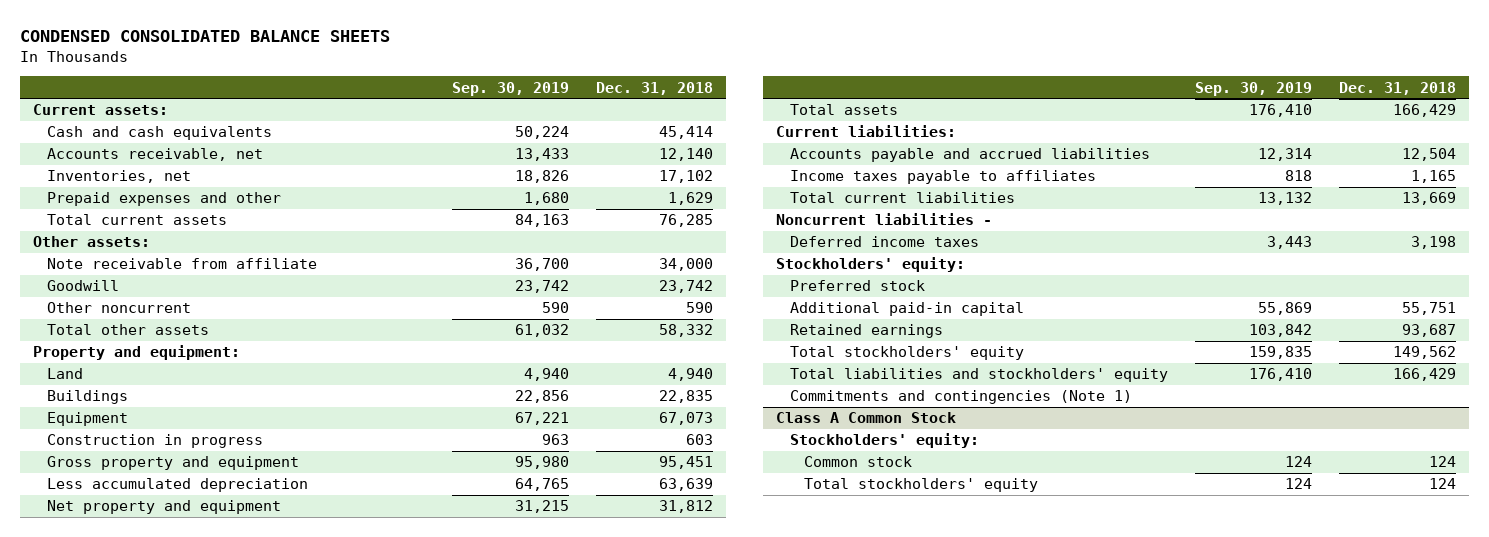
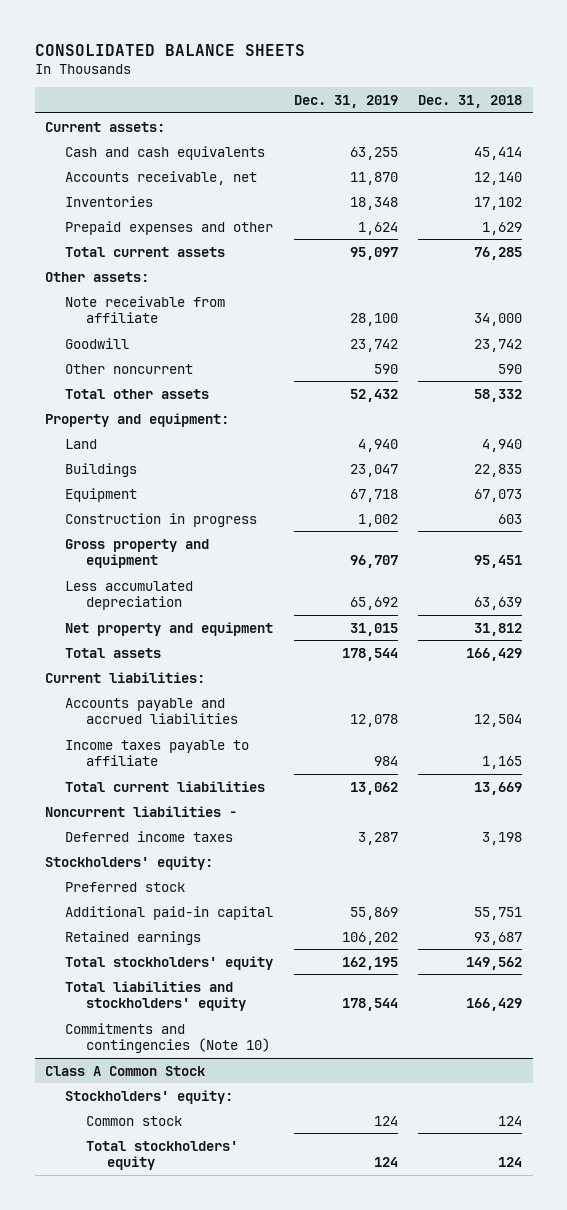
[19,30,390,43] CONDENSED CONSOLIDATED BALANCE SHEETS -> [34,43,305,56] CONSOLIDATED BALANCE SHEETS
[452,81,570,96] Sep. 30, 2019 -> none
none -> [293,95,398,109] Dec. 31, 2019
[47,170,192,184] Inventories, net -> [65,195,154,207] Inventories
[790,170,1097,185] Income taxes payable to affiliates -> [65,739,250,767] Income taxes payable to affiliate
[790,390,1133,405] Commitments and contingencies (Note 1) -> [65,1022,270,1054] Commitments and contingencies (Note 10)

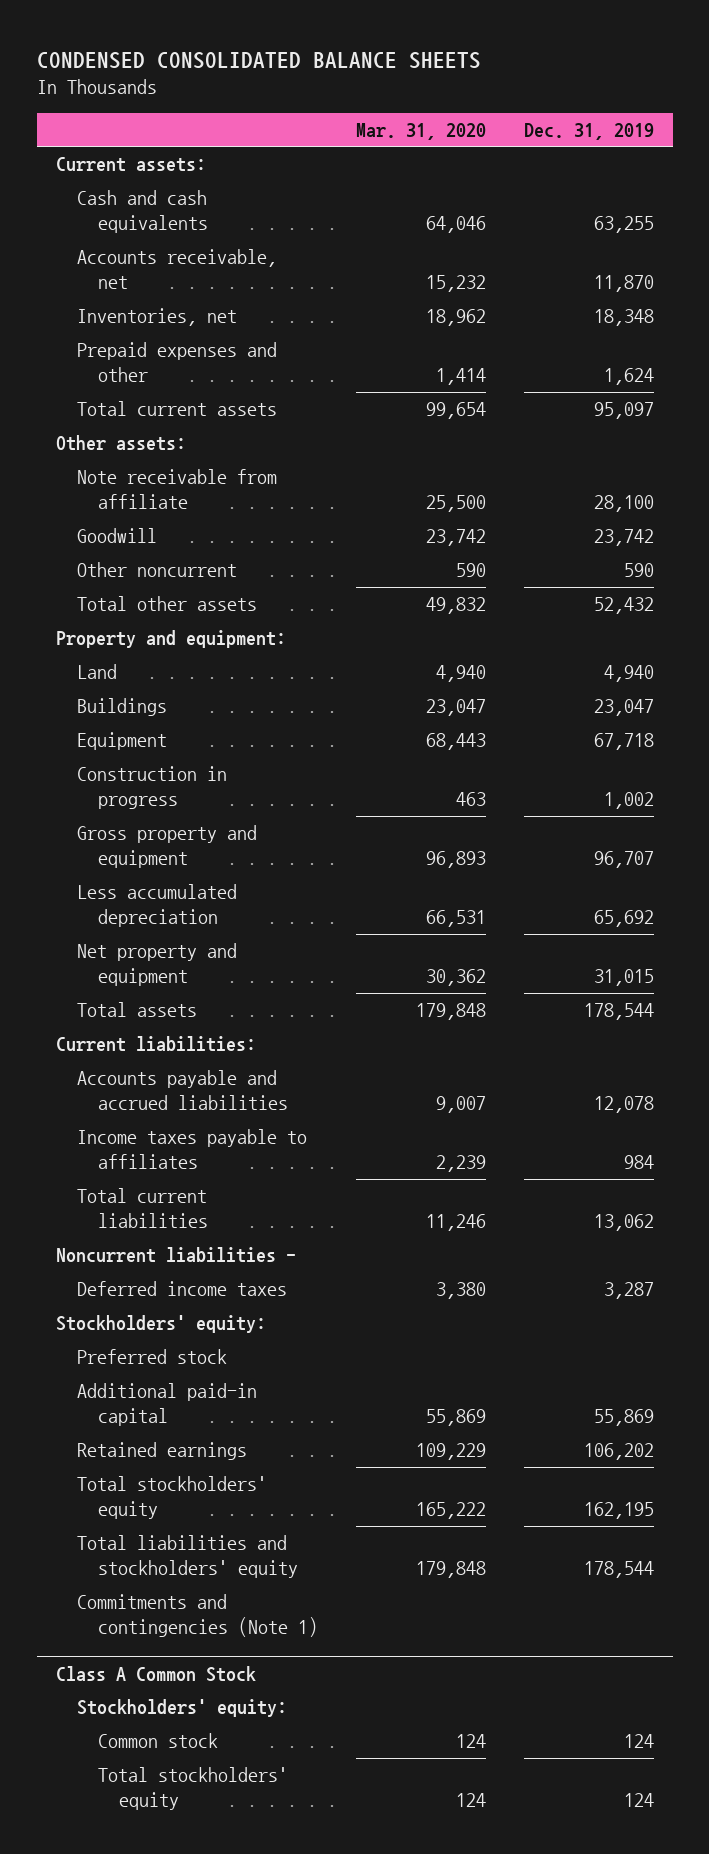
[34,43,305,56] CONSOLIDATED BALANCE SHEETS -> [36,51,481,69] CONDENSED CONSOLIDATED BALANCE SHEETS
[418,95,523,109] Dec. 31, 2018 -> none
none -> [355,122,486,140] Mar. 31, 2020
[65,195,154,207] Inventories -> [76,308,237,327] Inventories, net
[65,739,250,767] Income taxes payable to affiliate -> [76,1129,307,1169] Income taxes payable to affiliates
[65,1022,270,1054] Commitments and contingencies (Note 10) -> [76,1594,319,1637] Commitments and contingencies (Note 1)

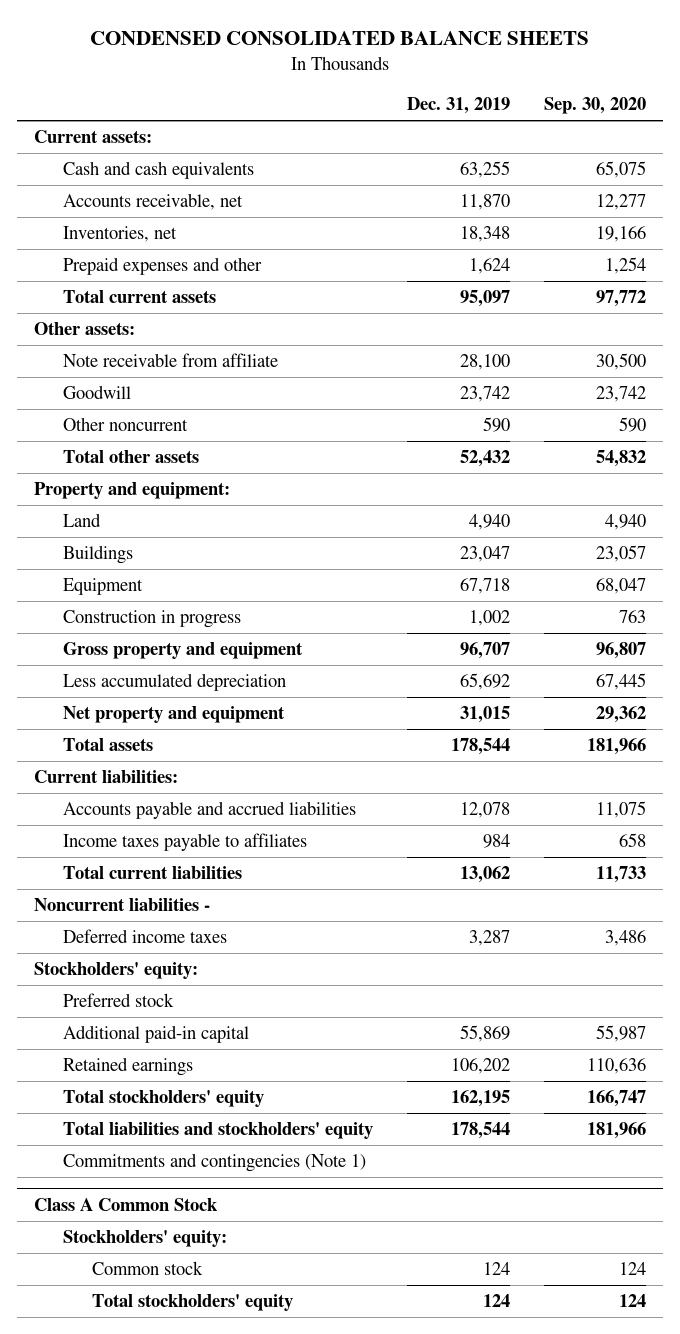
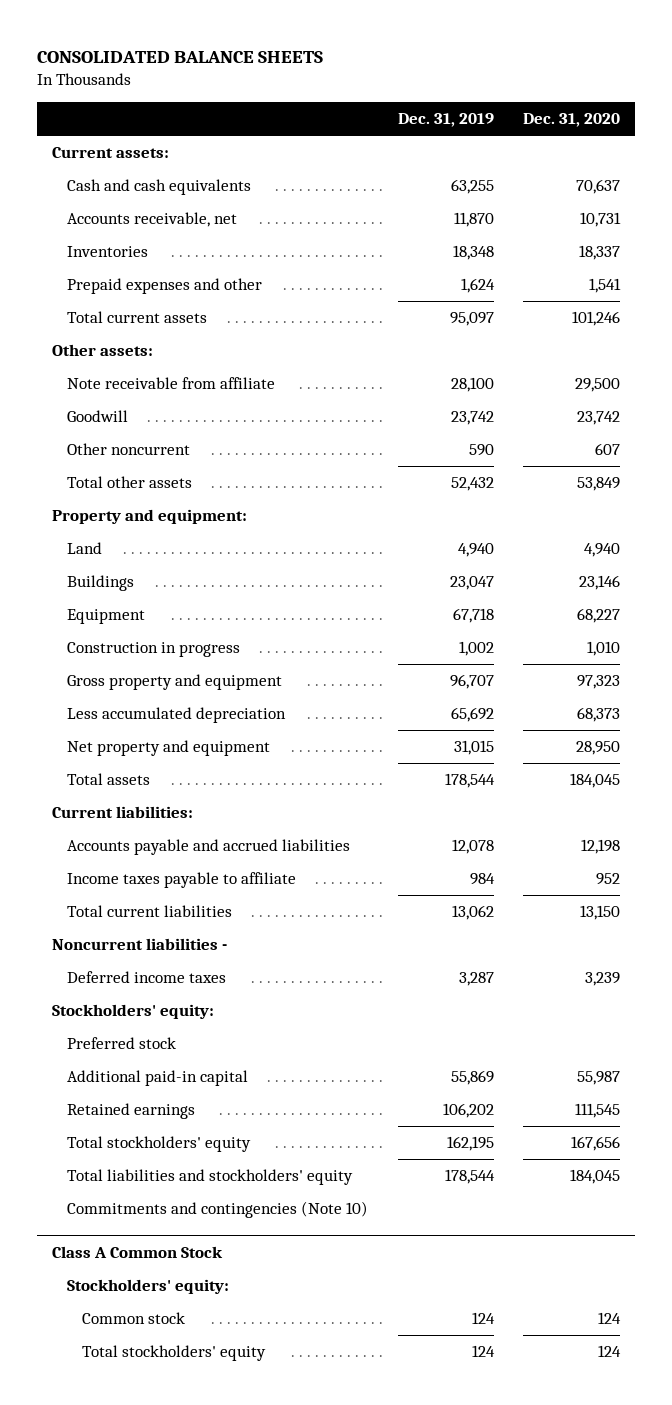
[90,31,590,46] CONDENSED CONSOLIDATED BALANCE SHEETS -> [36,50,323,63] CONSOLIDATED BALANCE SHEETS
[544,97,647,115] Sep. 30, 2020 -> none
none -> [523,112,621,127] Dec. 31, 2020
[62,226,177,243] Inventories, net -> [67,246,149,258] Inventories
[62,833,307,852] Income taxes payable to affiliates -> [67,872,297,889] Income taxes payable to affiliate
[62,1153,366,1173] Commitments and contingencies (Note 1) -> [67,1201,369,1219] Commitments and contingencies (Note 10)

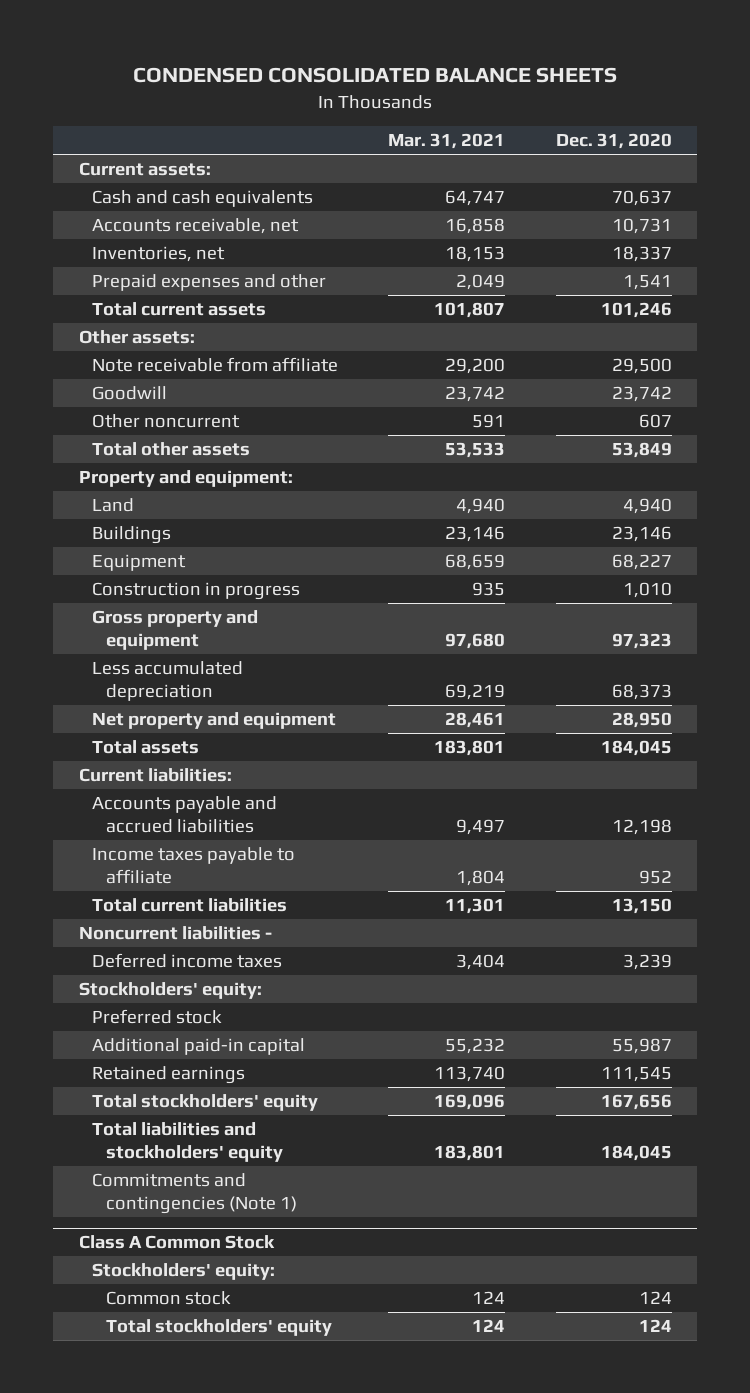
[36,50,323,63] CONSOLIDATED BALANCE SHEETS -> [133,67,618,84] CONDENSED CONSOLIDATED BALANCE SHEETS
[397,112,494,127] Dec. 31, 2019 -> none
none -> [388,133,506,150] Mar. 31, 2021
[67,246,149,258] Inventories -> [92,245,226,262] Inventories, net
[67,1201,369,1219] Commitments and contingencies (Note 10) -> [92,1172,297,1214] Commitments and contingencies (Note 1)

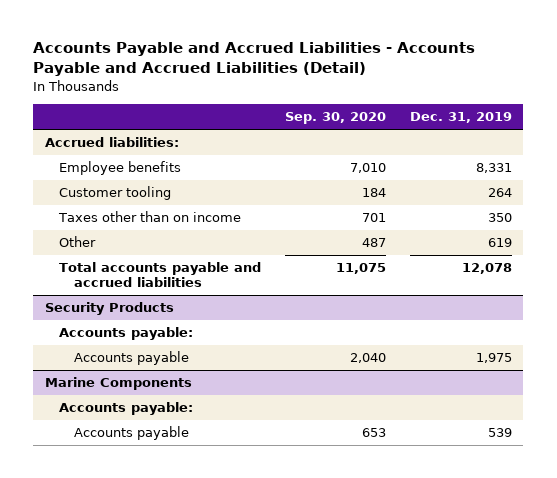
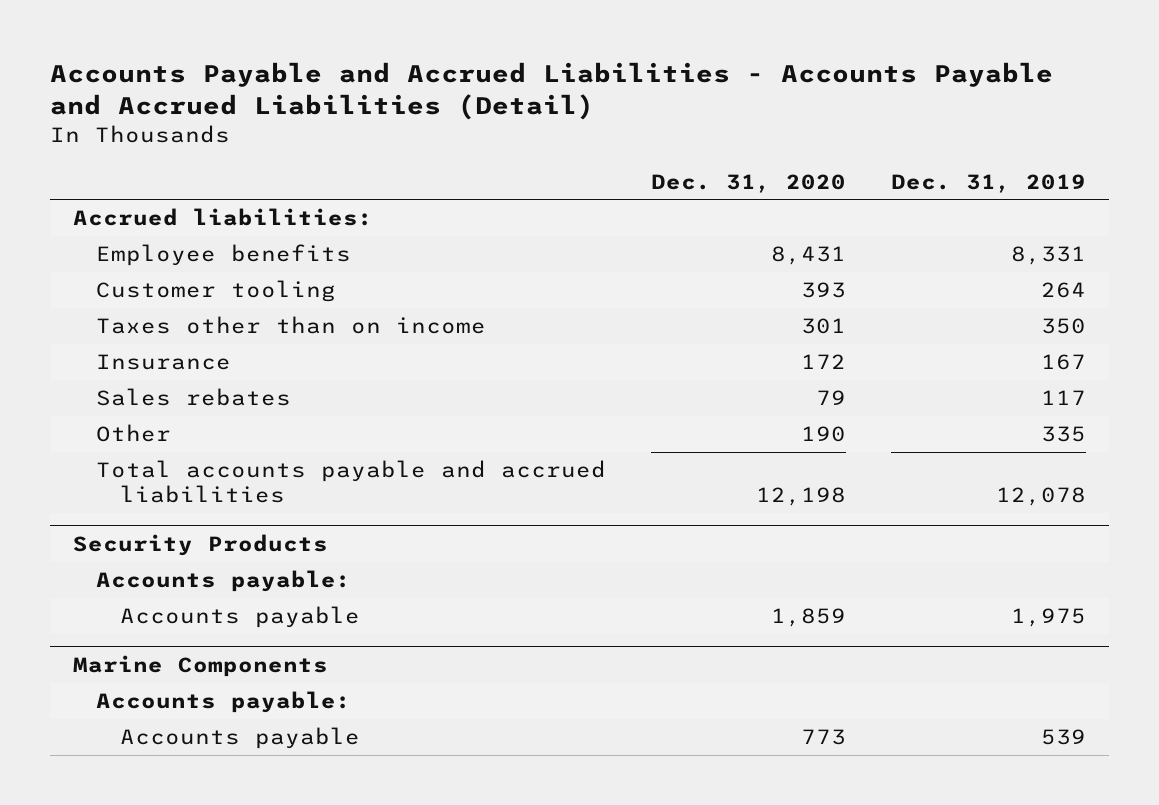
[284,112,386,125] Sep. 30, 2020 -> none
none -> [651,173,847,193] Dec. 31, 2020
none -> [96,354,232,371] Insurance
none -> [96,388,292,407] Sales rebates
[487,238,512,248] 619 -> [1041,426,1087,443] 335

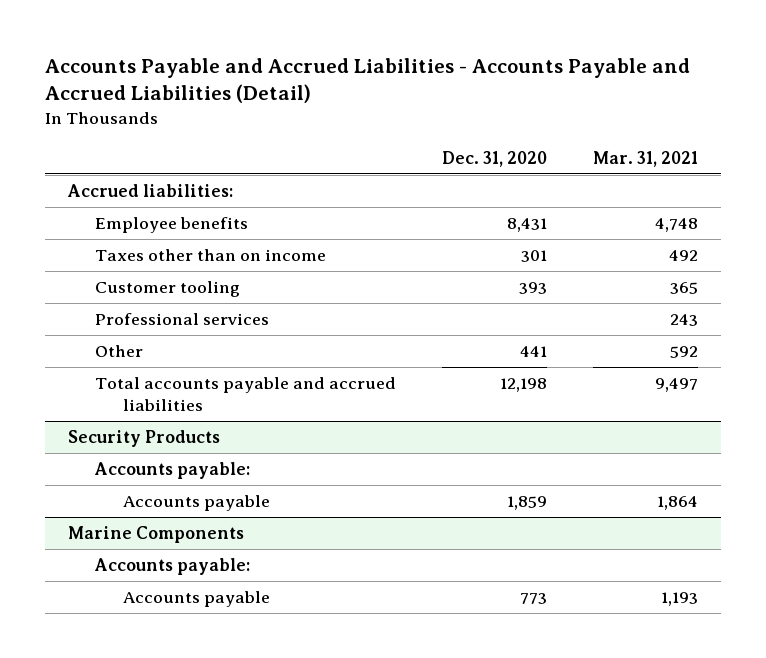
[891,173,1087,193] Dec. 31, 2019 -> none
none -> [593,150,699,167] Mar. 31, 2021
[96,354,232,371] Insurance -> none
[96,388,292,407] Sales rebates -> none
[96,280,337,303] Customer tooling -> [95,280,241,297] Customer tooling
none -> [95,312,270,325] Professional services
[801,426,847,443] 190 -> [520,345,548,357] 441

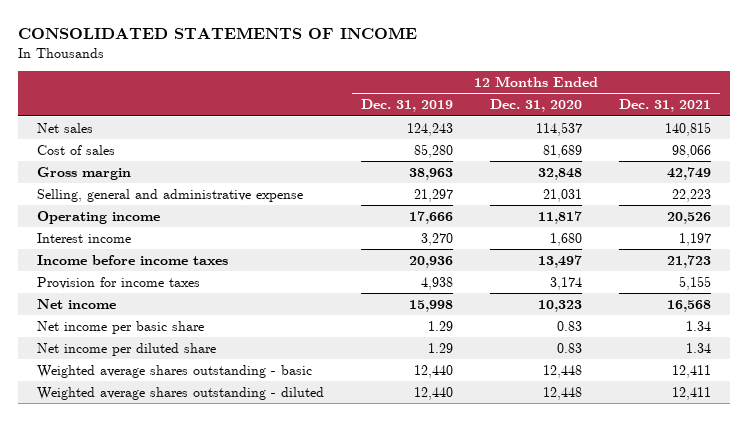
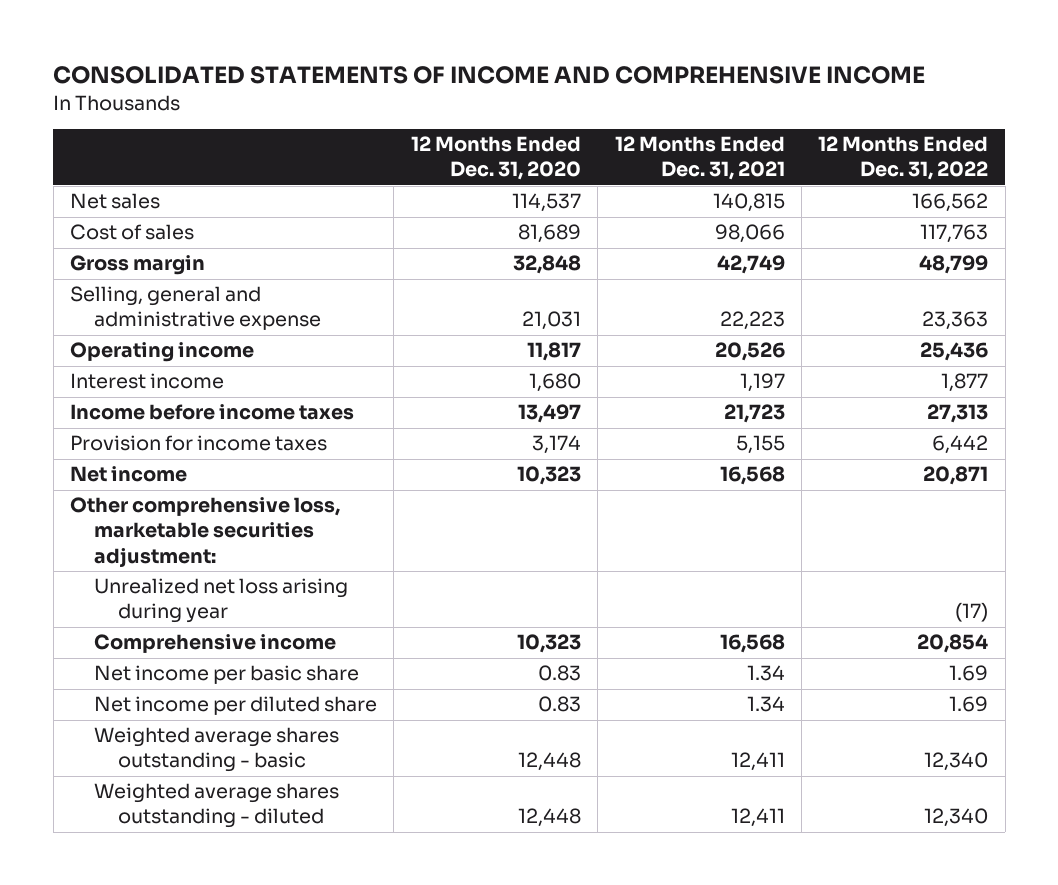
[18,27,418,40] CONSOLIDATED STATEMENTS OF INCOME -> [53,66,926,85] CONSOLIDATED STATEMENTS OF INCOME AND COMPREHENSIVE INCOME
[360,99,453,113] Dec. 31, 2019 -> none
none -> [818,136,989,181] 12 Months Ended Dec. 31, 2022
none -> [70,497,341,567] Other comprehensive loss, marketable securities adjustment:
none -> [94,578,349,624] Unrealized net loss arising during year
none -> [94,634,337,654] Comprehensive income

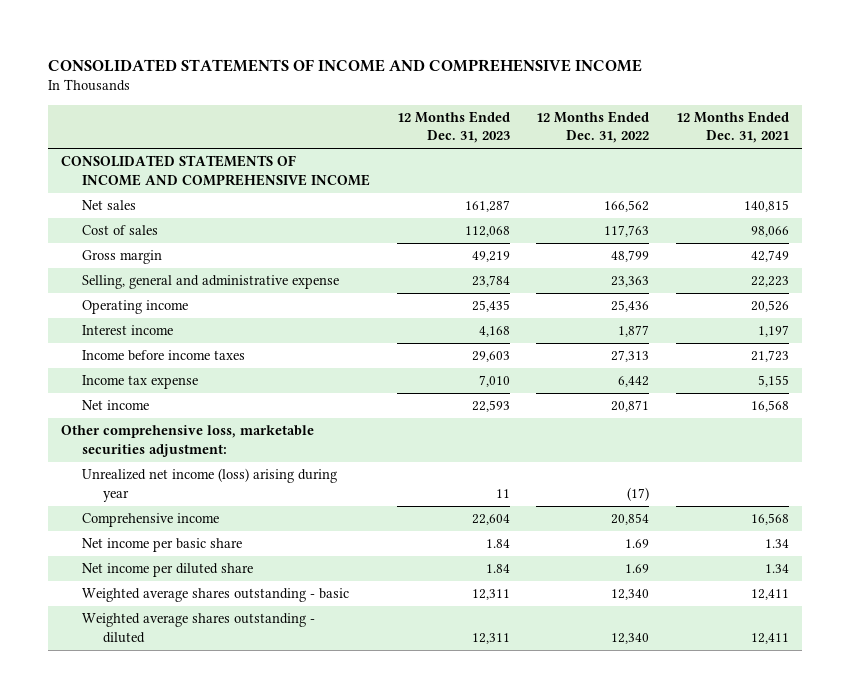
[410,136,581,181] 12 Months Ended Dec. 31, 2020 -> none
none -> [396,110,510,144] 12 Months Ended Dec. 31, 2023
none -> [61,155,371,186] CONSOLIDATED STATEMENTS OF INCOME AND COMPREHENSIVE INCOME
[70,435,328,452] Provision for income taxes -> [82,375,199,390] Income tax expense
[94,578,349,624] Unrealized net loss arising during year -> [82,468,338,502] Unrealized net income (loss) arising during year

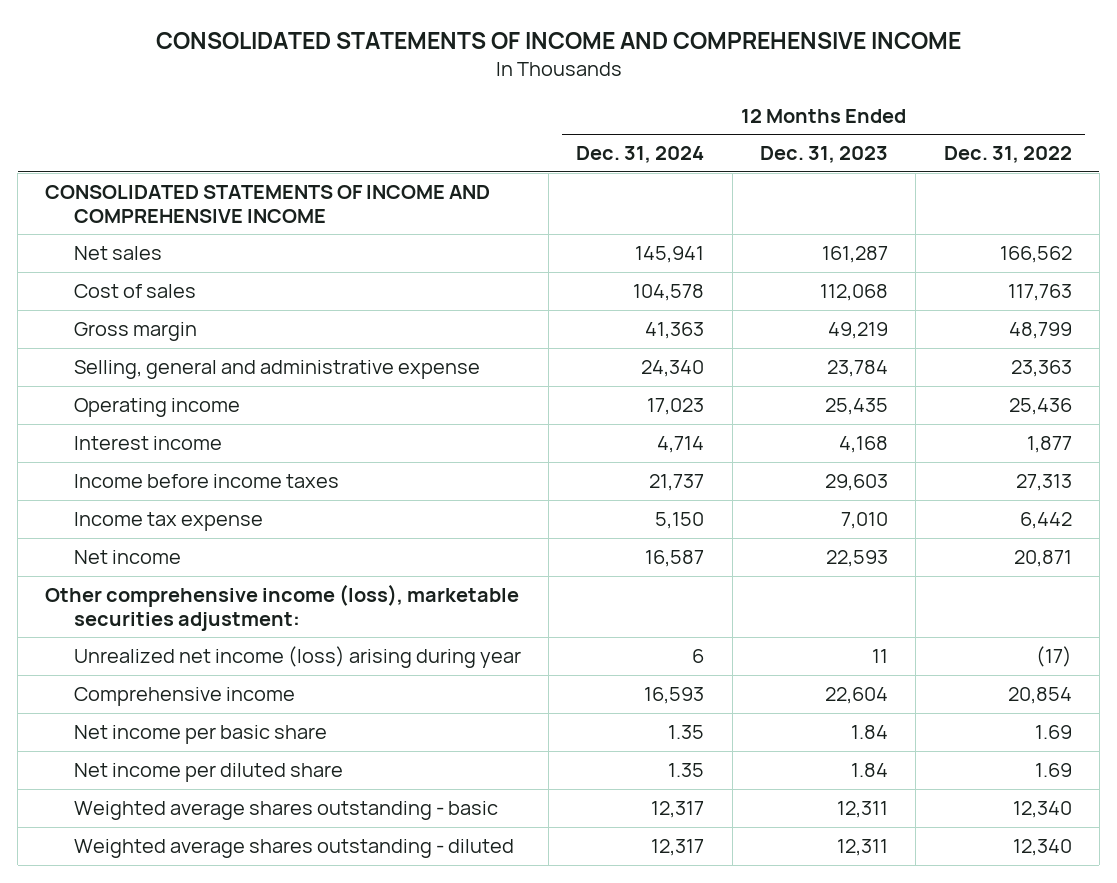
[675,110,789,144] 12 Months Ended Dec. 31, 2021 -> none
none -> [576,146,705,164] Dec. 31, 2024
[61,425,315,457] Other comprehensive loss, marketable securities adjustment: -> [45,584,520,631] Other comprehensive income (loss), marketable securities adjustment:

